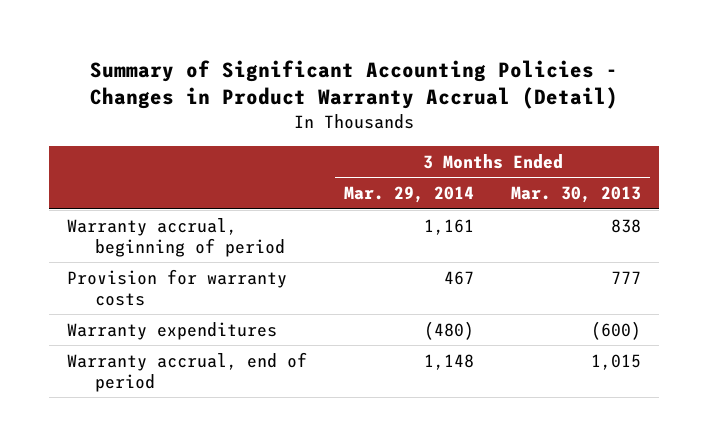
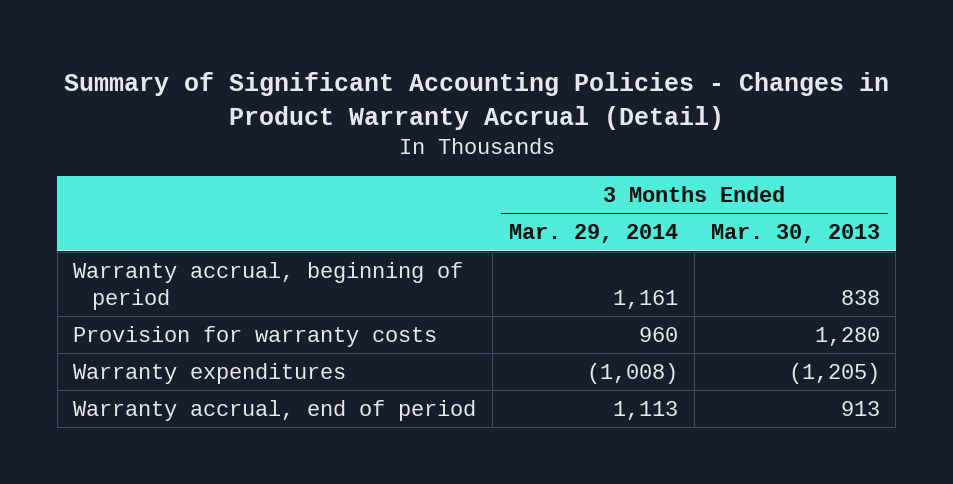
[444,270,475,285] 467 -> [639,326,679,342] 960
[611,270,642,284] 777 -> [814,326,880,346] 1,280
[424,320,475,340] (480) -> [587,362,679,384] (1,008)
[591,320,642,340] (600) -> [788,362,880,384] (1,205)
[424,353,475,370] 1,148 -> [613,400,679,420] 1,113
[591,353,642,370] 1,015 -> [840,400,880,416] 913

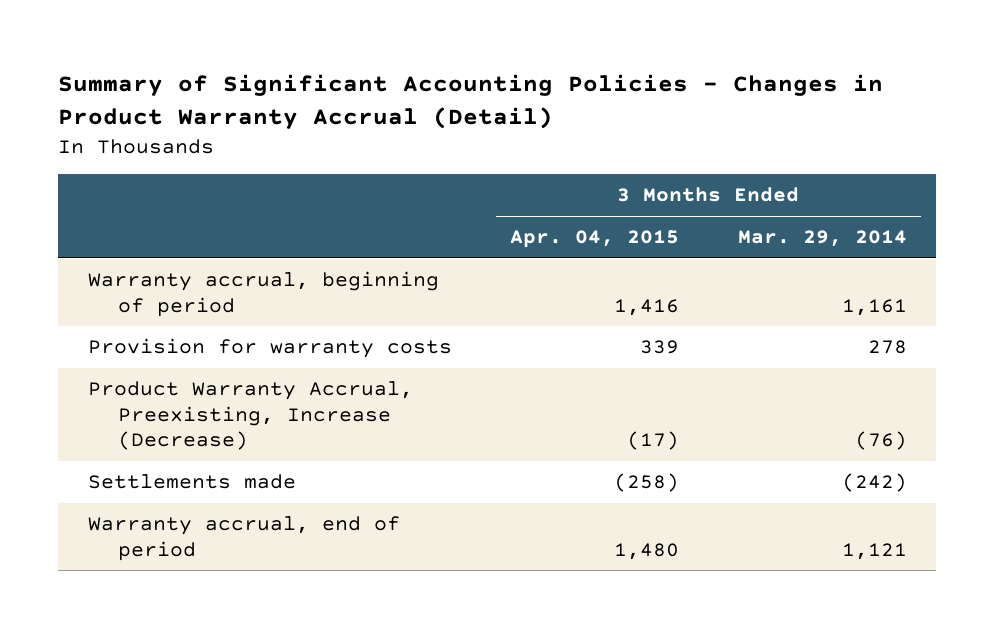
[710,224,880,244] Mar. 30, 2013 -> none
none -> [510,230,680,249] Apr. 04, 2015
[73,362,347,384] Warranty expenditures -> none
[639,326,679,342] 960 -> [867,340,907,355] 278
none -> [87,381,413,450] Product Warranty Accrual, Preexisting, Increase (Decrease)
none -> [87,474,296,490] Settlements made
[613,400,679,420] 1,113 -> [841,542,907,560] 1,121

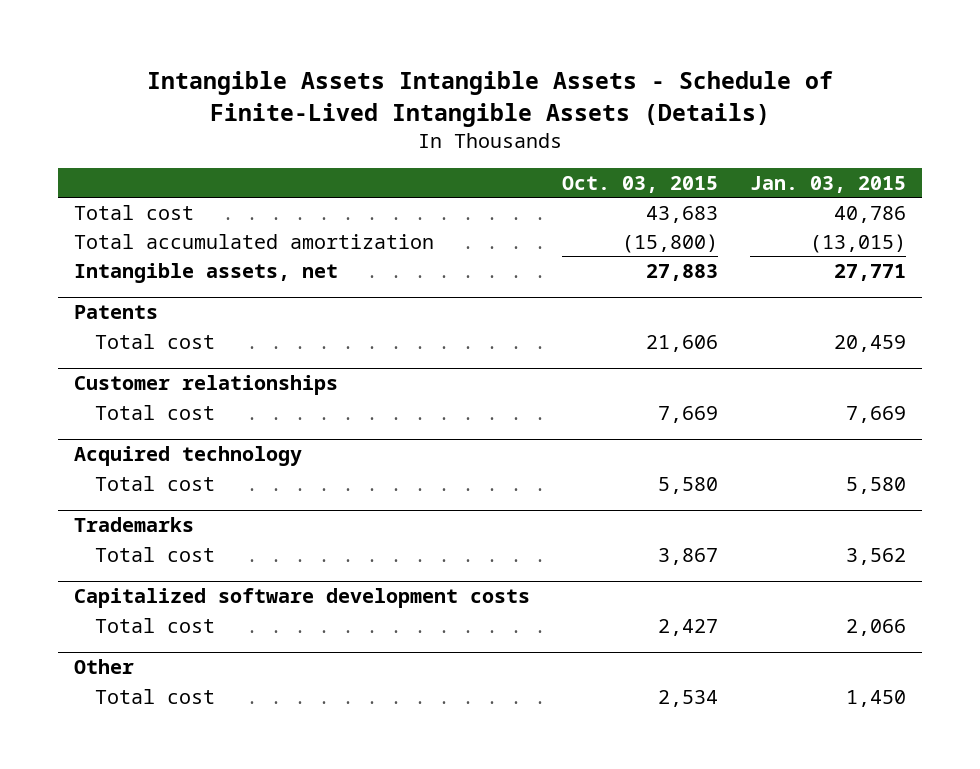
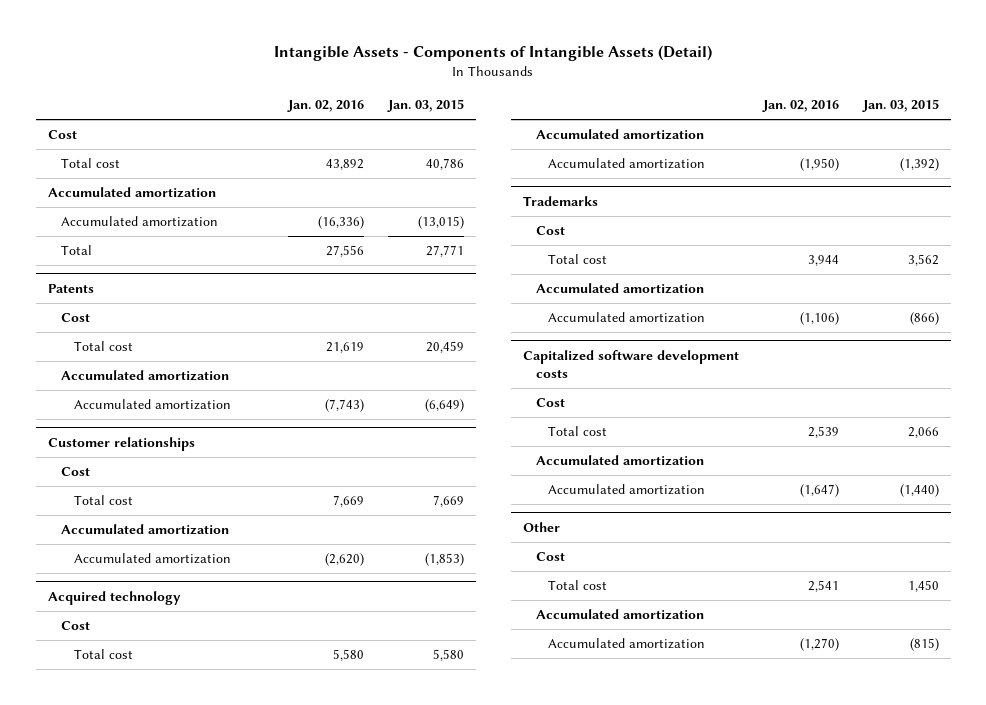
[147,71,834,127] Intangible Assets Intangible Assets - Schedule of Finite-Lived Intangible Assets (Details) -> [274,45,713,62] Intangible Assets - Components of Intangible Assets (Detail)
[562,175,719,193] Oct. 03, 2015 -> none
none -> [286,100,364,113] Jan. 02, 2016
none -> [47,129,77,139] Cost
none -> [47,186,216,198] Accumulated amortization
[74,233,435,249] Total accumulated amortization -> [60,215,218,227] Accumulated amortization
[74,262,339,283] Intangible assets, net -> [60,244,92,255] Total
none -> [60,312,90,322] Cost
none -> [60,369,229,381] Accumulated amortization
none -> [73,398,231,410] Accumulated amortization
none -> [60,466,90,476] Cost
none -> [60,523,229,535] Accumulated amortization
none -> [73,552,231,564] Accumulated amortization
none -> [60,620,90,630] Cost
none -> [535,128,704,140] Accumulated amortization
none -> [548,157,706,169] Accumulated amortization
none -> [535,225,565,235] Cost
none -> [535,282,704,294] Accumulated amortization
none -> [548,311,706,323] Accumulated amortization
none -> [535,397,565,407] Cost
none -> [535,454,704,466] Accumulated amortization
none -> [548,483,706,495] Accumulated amortization
none -> [535,551,565,561] Cost
none -> [535,608,704,620] Accumulated amortization
none -> [548,637,706,649] Accumulated amortization

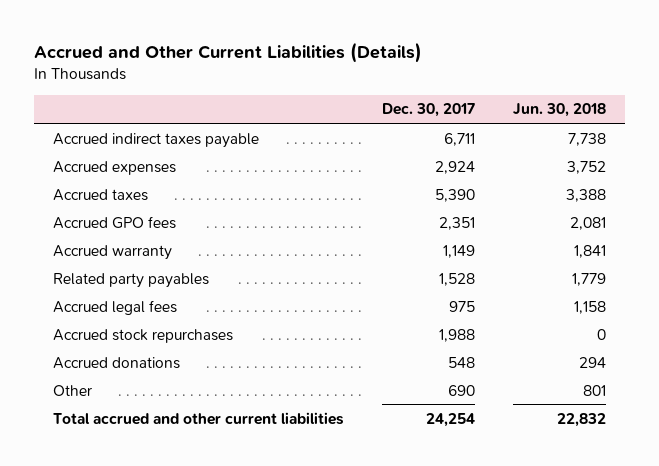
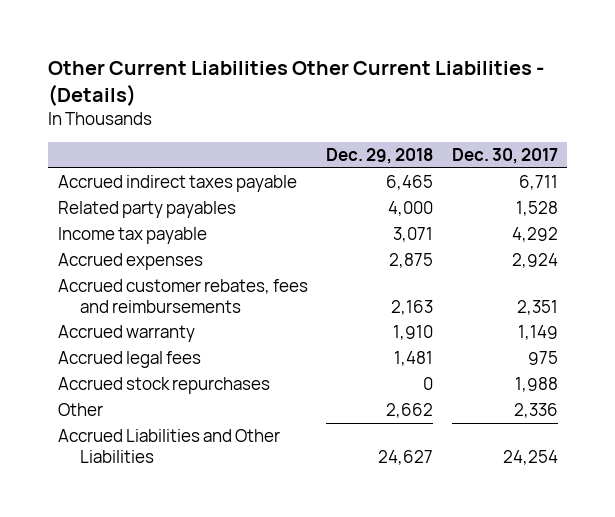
[33,42,422,64] Accrued and Other Current Liabilities (Details) -> [48,60,545,106] Other Current Liabilities Other Current Liabilities - (Details)
[513,103,607,118] Jun. 30, 2018 -> none
none -> [326,148,434,165] Dec. 29, 2018
[53,272,210,288] Related party payables -> [57,201,236,219] Related party payables
none -> [57,227,207,245] Income tax payable
[53,188,149,201] Accrued taxes -> none
[53,215,177,229] Accrued GPO fees -> [57,279,308,313] Accrued customer rebates, fees and reimbursements
[53,356,181,369] Accrued donations -> none
[447,384,475,396] 690 -> [513,403,558,419] 2,336
[53,411,345,425] Total accrued and other current liabilities -> [57,429,280,463] Accrued Liabilities and Other Liabilities

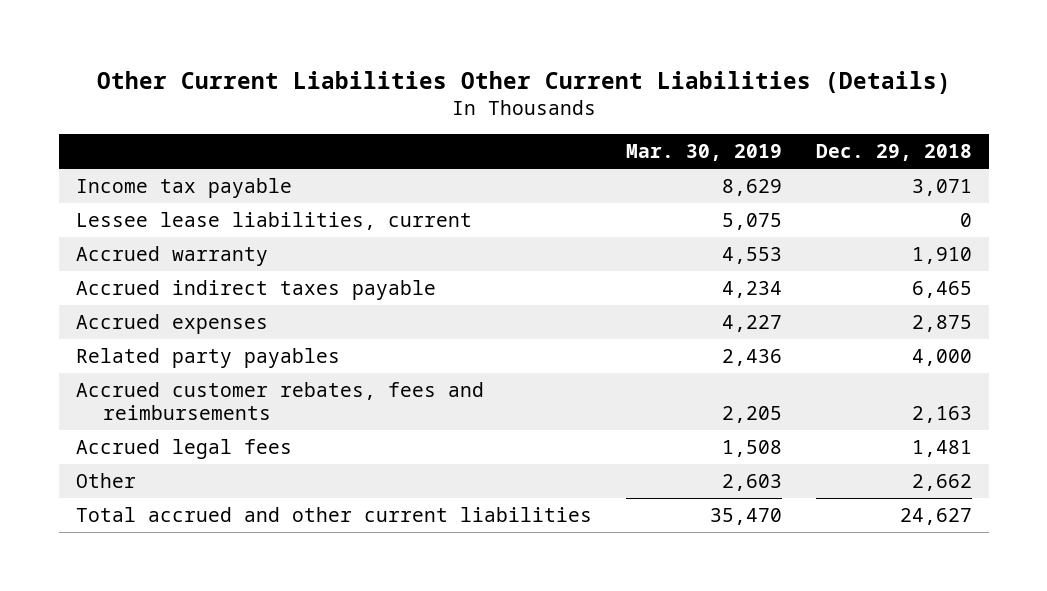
[48,60,545,106] Other Current Liabilities Other Current Liabilities - (Details) -> [96,70,951,94] Other Current Liabilities Other Current Liabilities (Details)
[451,148,558,165] Dec. 30, 2017 -> none
none -> [625,144,782,162] Mar. 30, 2019
none -> [75,211,472,230] Lessee lease liabilities, current
[57,325,195,343] Accrued warranty -> [75,245,268,266] Accrued warranty
[57,175,297,193] Accrued indirect taxes payable -> [75,279,436,300] Accrued indirect taxes payable
[57,201,236,219] Related party payables -> [75,347,340,368] Related party payables
[57,377,270,395] Accrued stock repurchases -> none
[57,429,280,463] Accrued Liabilities and Other Liabilities -> [75,506,592,522] Total accrued and other current liabilities

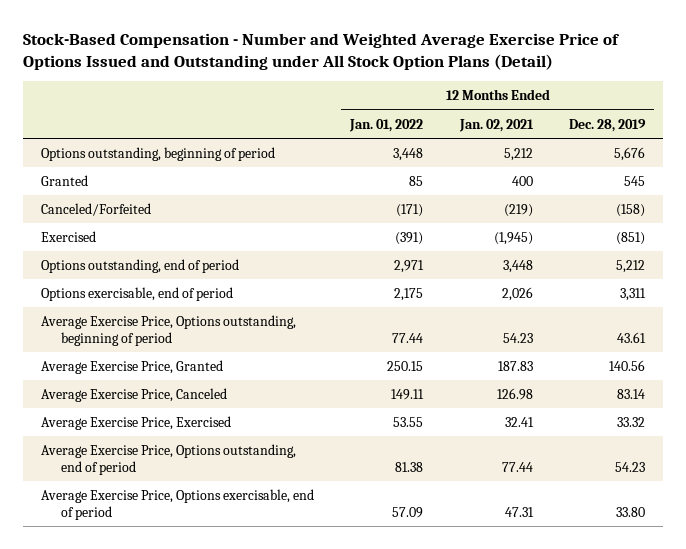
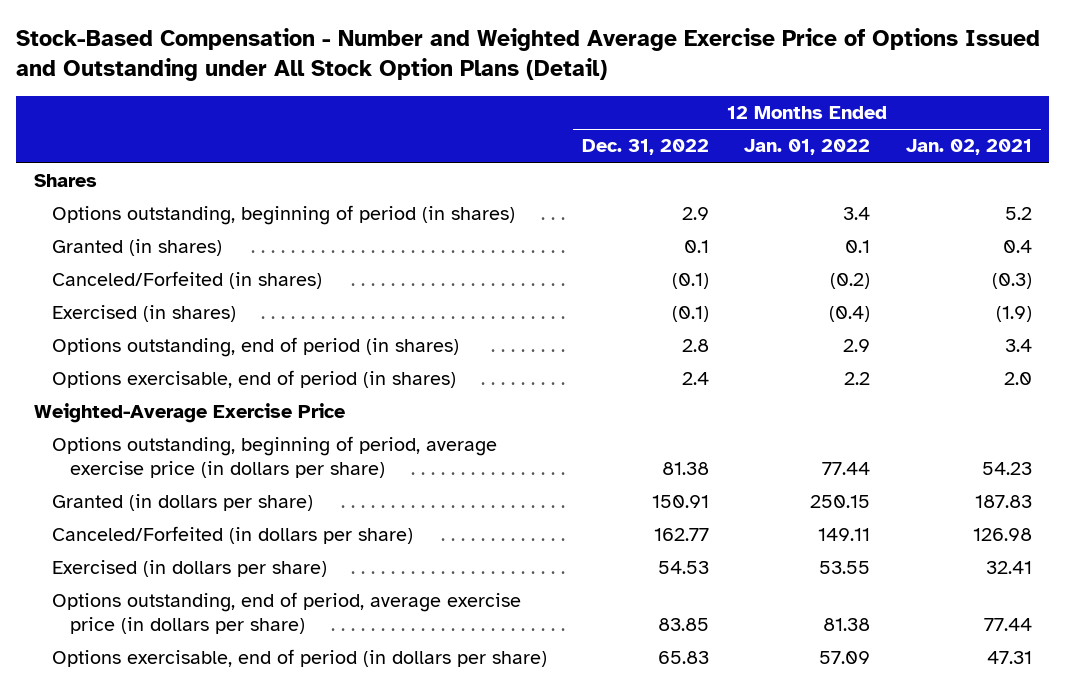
[568,118,646,132] Dec. 28, 2019 -> none
none -> [582,139,710,156] Dec. 31, 2022
none -> [33,174,97,188] Shares
[41,147,276,162] Options outstanding, beginning of period -> [52,205,516,226] Options outstanding, beginning of period (in shares)
[393,148,424,162] 3,448 -> [843,207,871,221] 3.4
[503,148,533,162] 5,212 -> [1004,207,1032,221] 5.2
[41,175,89,187] Granted -> [52,239,223,257] Granted (in shares)
[409,176,424,187] 85 -> [845,240,871,254] 0.1
[511,176,533,187] 400 -> [1002,240,1032,254] 0.4
[41,203,152,217] Canceled/Forfeited -> [52,271,323,290] Canceled/Forfeited (in shares)
[396,204,424,218] (171) -> [830,273,871,290] (0.2)
[503,204,533,218] (219) -> [991,273,1032,290] (0.3)
[41,231,97,243] Exercised -> [52,305,237,323] Exercised (in shares)
[395,232,424,246] (391) -> [829,306,871,323] (0.4)
[493,232,533,246] (1,945) -> [995,306,1032,323] (1.9)
[41,259,240,274] Options outstanding, end of period -> [52,337,460,358] Options outstanding, end of period (in shares)
[394,260,425,274] 2,971 -> [843,339,871,353] 2.9
[502,260,533,274] 3,448 -> [1004,339,1032,353] 3.4
[41,287,234,302] Options exercisable, end of period -> [52,370,457,389] Options exercisable, end of period (in shares)
[394,288,424,302] 2,175 -> [844,372,871,386] 2.2
[501,287,533,302] 2,026 -> [1003,372,1032,386] 2.0
none -> [33,403,345,424] Weighted-Average Exercise Price
[41,315,297,347] Average Exercise Price, Options outstanding, beginning of period -> [52,436,498,478] Options outstanding, beginning of period, average exercise price (in dollars per share)
[41,360,224,375] Average Exercise Price, Granted -> [52,494,314,512] Granted (in dollars per share)
[41,388,228,403] Average Exercise Price, Canceled -> [52,526,414,545] Canceled/Forfeited (in dollars per share)
[41,416,232,431] Average Exercise Price, Exercised -> [52,560,328,578] Exercised (in dollars per share)
[41,444,297,476] Average Exercise Price, Options outstanding, end of period -> [52,592,522,634] Options outstanding, end of period, average exercise price (in dollars per share)
[41,489,315,521] Average Exercise Price, Options exercisable, end of period -> [52,649,548,668] Options exercisable, end of period (in dollars per share)

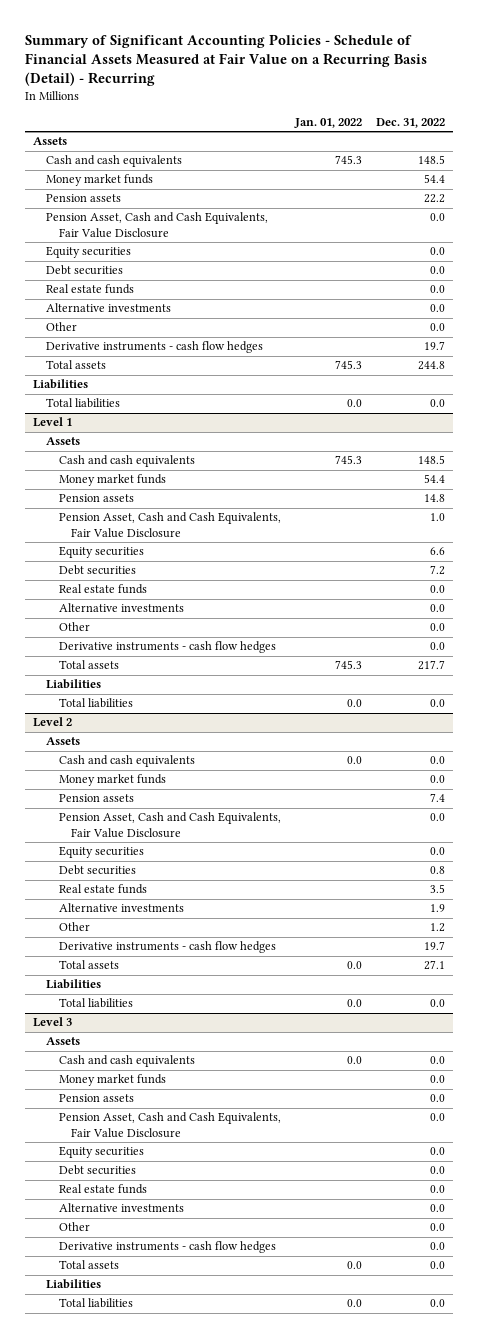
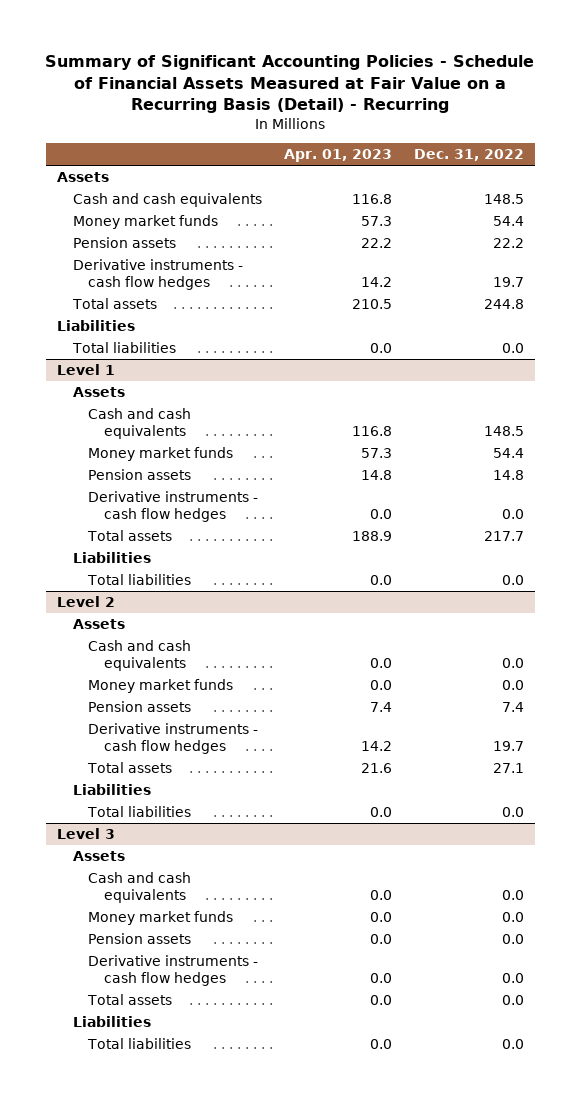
[293,117,362,128] Jan. 01, 2022 -> none
none -> [283,149,392,163] Apr. 01, 2023
[45,212,268,238] Pension Asset, Cash and Cash Equivalents, Fair Value Disclosure -> none
[45,246,131,259] Equity securities -> none
[45,265,123,276] Debt securities -> none
[45,284,134,295] Real estate funds -> none
[45,303,171,313] Alternative investments -> none
[45,322,77,332] Other -> none
[58,512,281,538] Pension Asset, Cash and Cash Equivalents, Fair Value Disclosure -> none
[58,546,144,559] Equity securities -> none
[58,565,136,576] Debt securities -> none
[58,584,147,595] Real estate funds -> none
[58,603,184,613] Alternative investments -> none
[58,622,90,632] Other -> none
[58,812,281,838] Pension Asset, Cash and Cash Equivalents, Fair Value Disclosure -> none
[58,846,144,859] Equity securities -> none
[58,865,136,876] Debt securities -> none
[58,884,147,895] Real estate funds -> none
[58,903,184,913] Alternative investments -> none
[58,922,90,932] Other -> none
[58,1112,281,1138] Pension Asset, Cash and Cash Equivalents, Fair Value Disclosure -> none
[58,1146,144,1159] Equity securities -> none
[58,1165,136,1176] Debt securities -> none
[58,1184,147,1195] Real estate funds -> none
[58,1203,184,1213] Alternative investments -> none
[58,1222,90,1232] Other -> none

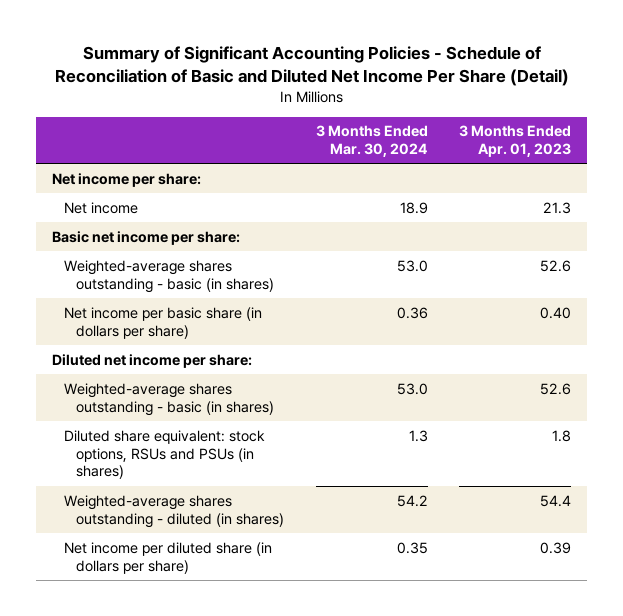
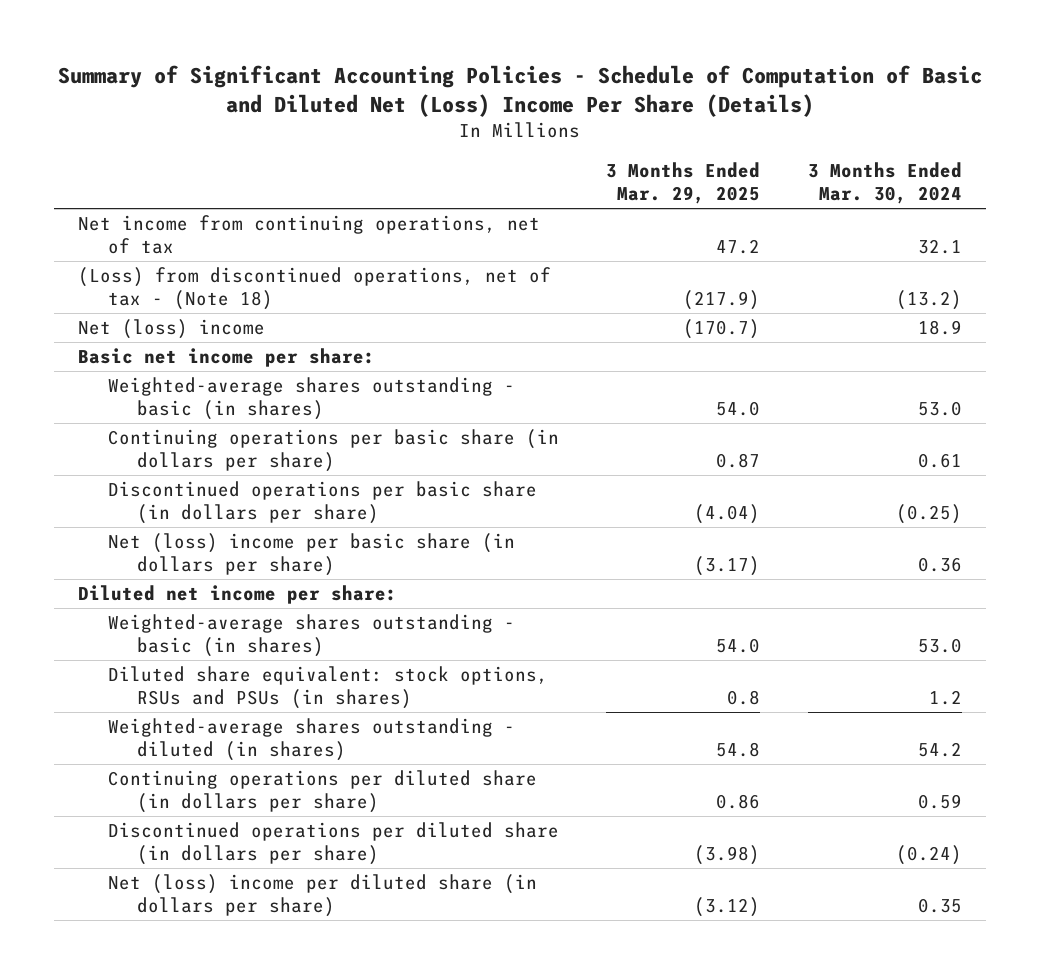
[54,46,569,87] Summary of Significant Accounting Policies - Schedule of Reconciliation of Basic and Diluted Net Income Per Share (Detail) -> [58,65,983,118] Summary of Significant Accounting Policies - Schedule of Computation of Basic and Diluted Net (Loss) Income Per Share (Details)
[459,125,572,158] 3 Months Ended Apr. 01, 2023 -> none
none -> [606,161,761,205] 3 Months Ended Mar. 29, 2025
[52,172,202,187] Net income per share: -> none
none -> [78,214,541,255] Net income from continuing operations, net of tax
none -> [78,266,552,311] (Loss) from discontinued operations, net of tax - (Note 18)
[64,201,139,214] Net income -> [78,318,266,339] Net (loss) income
none -> [107,428,559,473] Continuing operations per basic share (in dollars per share)
none -> [107,480,537,525] Discontinued operations per basic share (in dollars per share)
[64,306,263,339] Net income per basic share (in dollars per share) -> [107,532,515,577] Net (loss) income per basic share (in dollars per share)
[408,429,428,442] 1.3 -> [929,690,963,706] 1.2
none -> [107,769,537,814] Continuing operations per diluted share (in dollars per share)
none -> [107,821,559,866] Discontinued operations per diluted share (in dollars per share)
[64,541,273,574] Net income per diluted share (in dollars per share) -> [107,873,537,918] Net (loss) income per diluted share (in dollars per share)

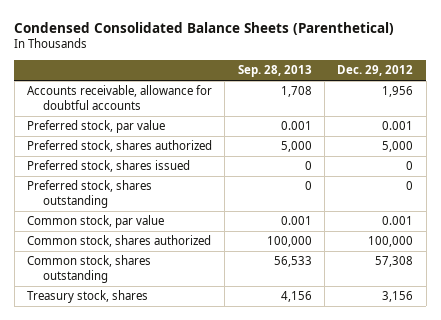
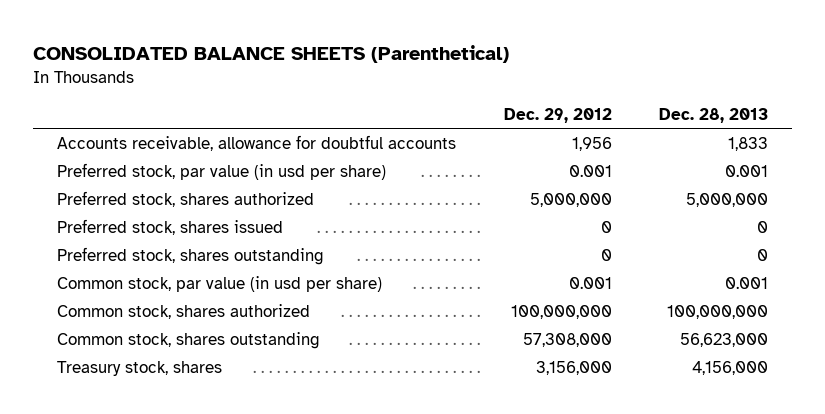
[14,21,395,35] Condensed Consolidated Balance Sheets (Parenthetical) -> [33,44,510,63] CONSOLIDATED BALANCE SHEETS (Parenthetical)
[237,65,312,78] Sep. 28, 2013 -> none
none -> [659,108,769,124] Dec. 28, 2013
[27,120,166,134] Preferred stock, par value -> [57,162,387,180] Preferred stock, par value (in usd per share)
[382,141,414,153] 5,000 -> [529,192,612,207] 5,000,000
[27,215,165,229] Common stock, par value -> [57,275,383,292] Common stock, par value (in usd per share)
[368,236,414,248] 100,000 -> [510,304,612,319] 100,000,000
[375,256,414,268] 57,308 -> [522,332,612,347] 57,308,000
[382,291,414,303] 3,156 -> [535,360,612,375] 3,156,000

